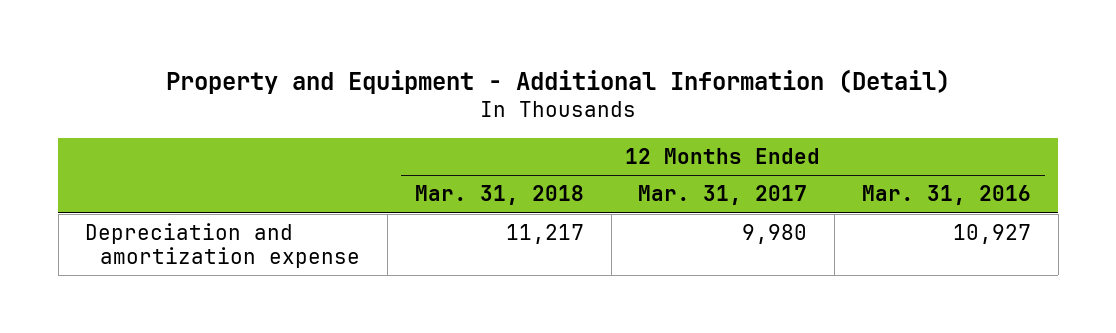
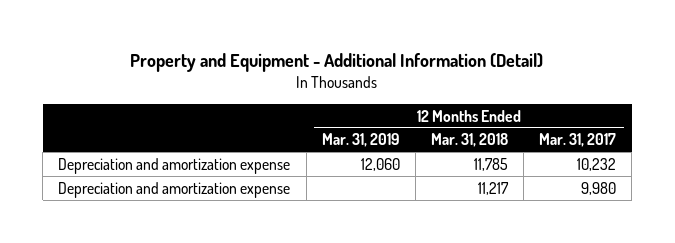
[861,185,1031,206] Mar. 31, 2016 -> none
none -> [321,133,400,148] Mar. 31, 2019
none -> [58,157,291,174] Depreciation and amortization expense

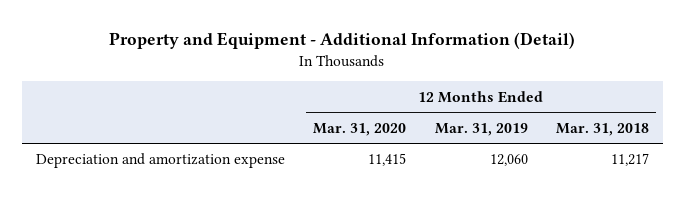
[539,133,617,148] Mar. 31, 2017 -> none
none -> [313,122,407,136] Mar. 31, 2020
[58,181,291,198] Depreciation and amortization expense -> none
[473,157,508,171] 11,785 -> [611,153,650,167] 11,217

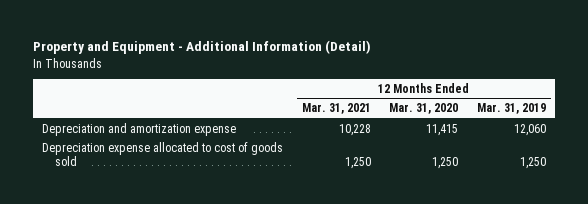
[556,122,650,136] Mar. 31, 2018 -> none
none -> [301,103,371,115] Mar. 31, 2021
none -> [42,141,284,166] Depreciation expense allocated to cost of goods sold

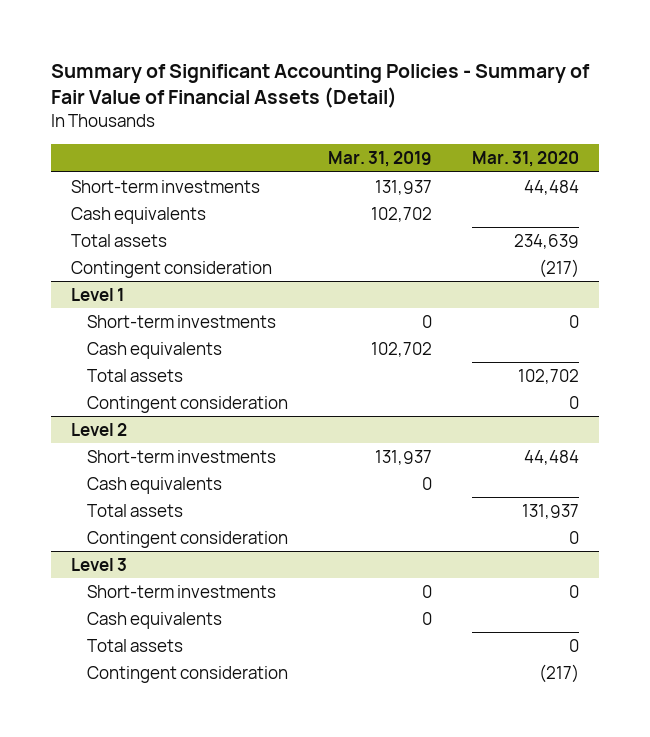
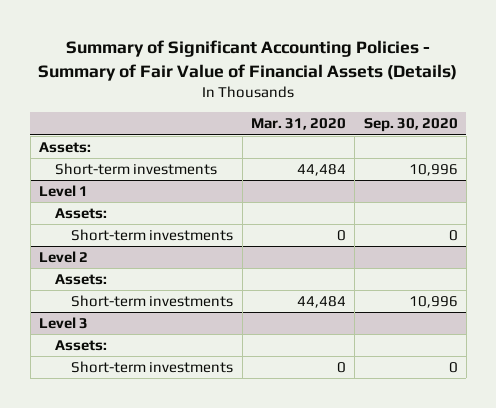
[51,63,591,109] Summary of Significant Accounting Policies - Summary of Fair Value of Financial Assets (Detail) -> [38,40,458,81] Summary of Significant Accounting Policies - Summary of Fair Value of Financial Assets (Details)
[328,151,433,168] Mar. 31, 2019 -> none
none -> [363,118,458,133] Sep. 30, 2020
none -> [38,142,91,154] Assets:
[71,206,207,224] Cash equivalents -> none
[71,233,168,247] Total assets -> none
[71,260,273,278] Contingent consideration -> none
none -> [55,208,108,220] Assets:
[87,341,223,359] Cash equivalents -> none
[87,368,184,382] Total assets -> none
[87,395,289,413] Contingent consideration -> none
none -> [55,274,108,286] Assets:
[87,476,223,494] Cash equivalents -> none
[87,503,184,517] Total assets -> none
[87,530,289,548] Contingent consideration -> none
none -> [55,340,108,352] Assets:
[87,611,223,629] Cash equivalents -> none
[87,638,184,652] Total assets -> none
[87,665,289,683] Contingent consideration -> none

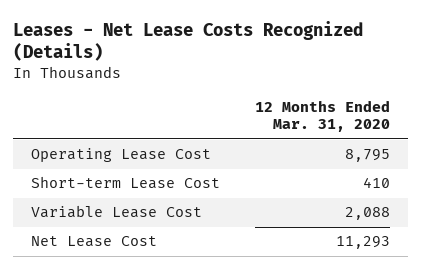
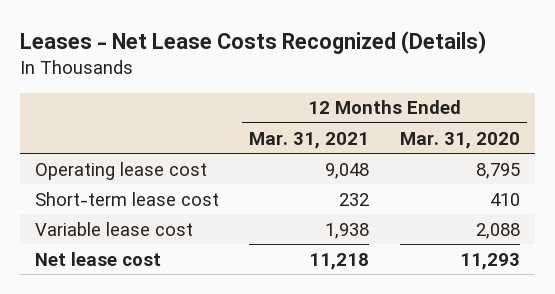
none -> [249,131,370,149] Mar. 31, 2021
[30,148,211,163] Operating Lease Cost -> [34,161,207,180] Operating lease cost
[30,176,220,190] Short-term Lease Cost -> [34,191,219,206] Short-term lease cost
[30,205,202,219] Variable Lease Cost -> [34,221,193,236] Variable lease cost
[30,236,157,248] Net Lease Cost -> [34,251,161,266] Net lease cost

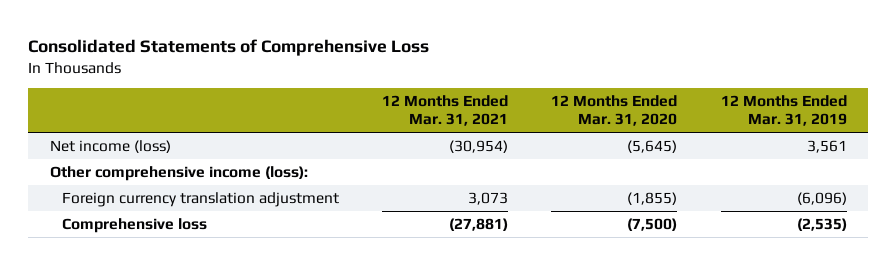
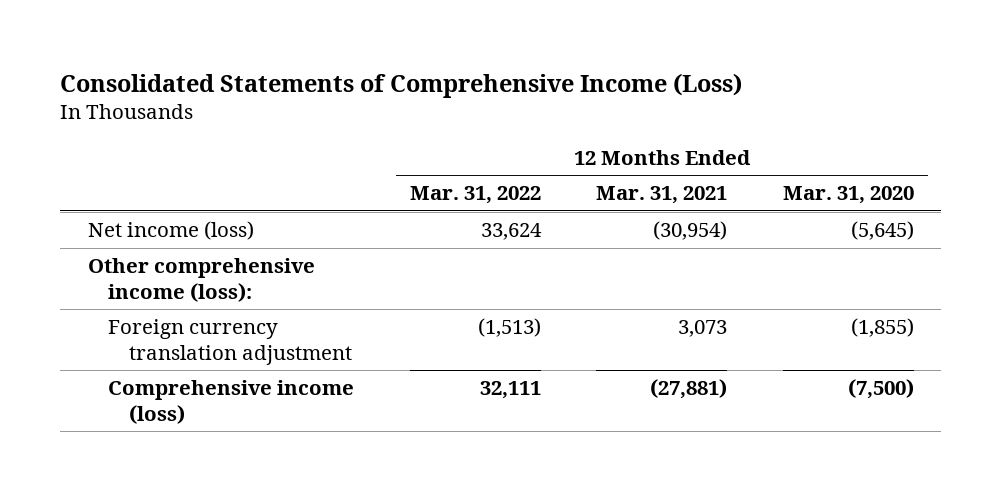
[28,39,430,57] Consolidated Statements of Comprehensive Loss -> [59,72,742,98] Consolidated Statements of Comprehensive Income (Loss)
[720,95,847,127] 12 Months Ended Mar. 31, 2019 -> none
none -> [409,186,541,205] Mar. 31, 2022
[61,217,207,233] Comprehensive loss -> [108,380,355,424] Comprehensive income (loss)

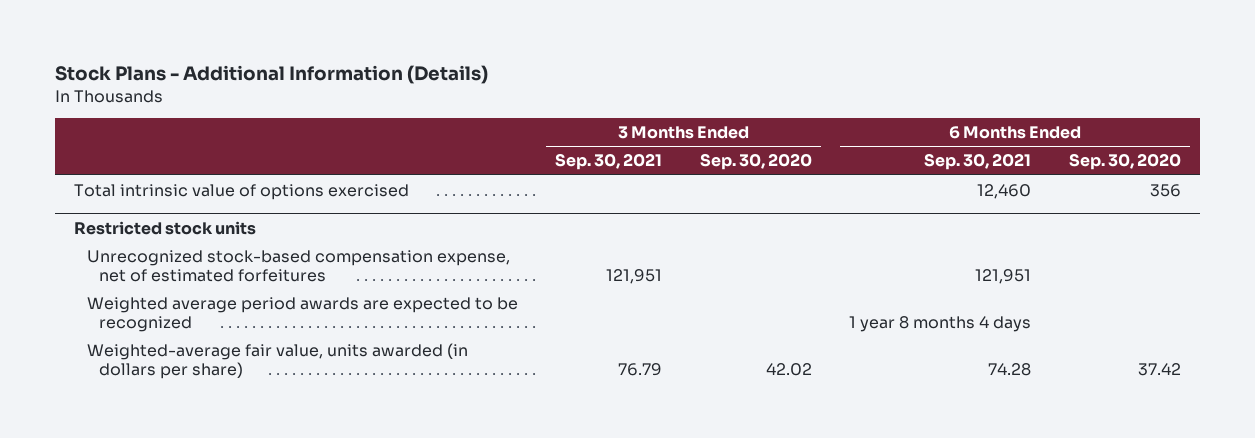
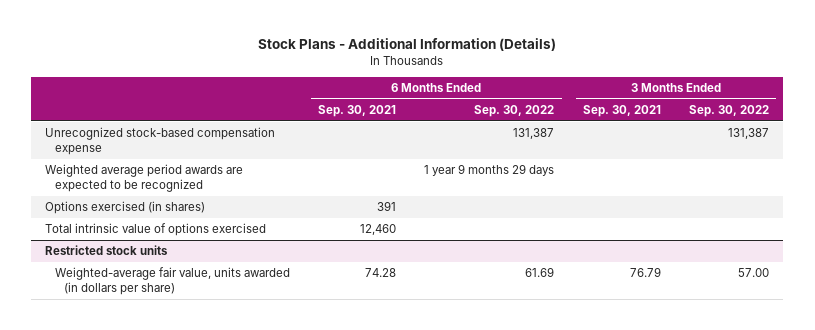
[699,153,812,171] Sep. 30, 2020 -> none
[1069,153,1182,171] Sep. 30, 2020 -> none
none -> [474,105,555,118] Sep. 30, 2022
none -> [689,105,770,118] Sep. 30, 2022
none -> [45,127,276,155] Unrecognized stock-based compensation expense
none -> [45,164,244,192] Weighted average period awards are expected to be recognized
none -> [45,201,206,215] Options exercised (in shares)
[86,250,510,282] Unrecognized stock-based compensation expense, net of estimated forfeitures -> none
[86,297,518,332] Weighted average period awards are expected to be recognized -> none

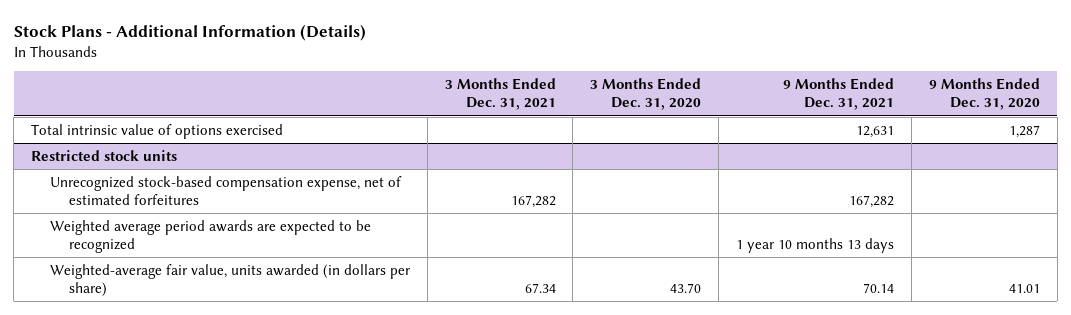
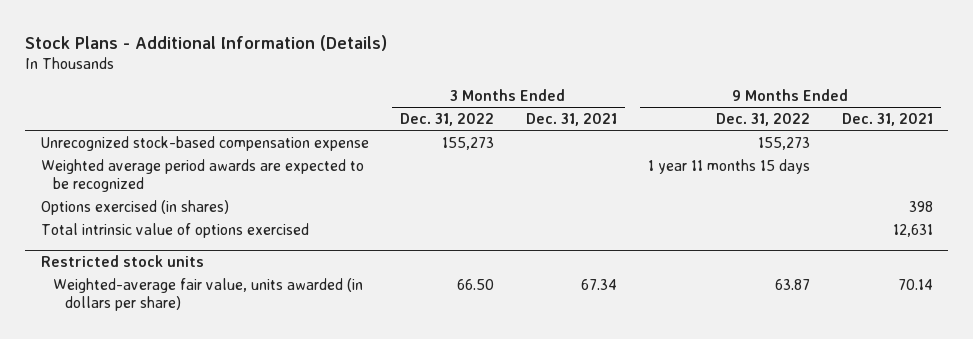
[590,78,702,111] 3 Months Ended Dec. 31, 2020 -> none
[928,78,1040,111] 9 Months Ended Dec. 31, 2020 -> none
none -> [400,112,495,126] Dec. 31, 2022
none -> [716,112,811,126] Dec. 31, 2022
none -> [40,135,369,151] Unrecognized stock-based compensation expense
none -> [40,158,364,193] Weighted average period awards are expected to be recognized
none -> [40,199,229,215] Options exercised (in shares)
[49,175,402,205] Unrecognized stock-based compensation expense, net of estimated forfeitures -> none
[49,219,371,253] Weighted average period awards are expected to be recognized -> none

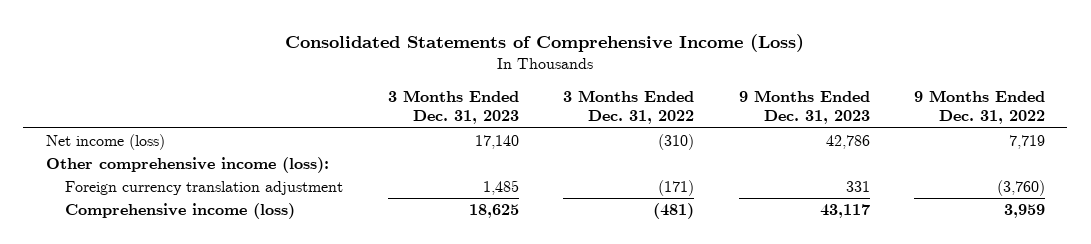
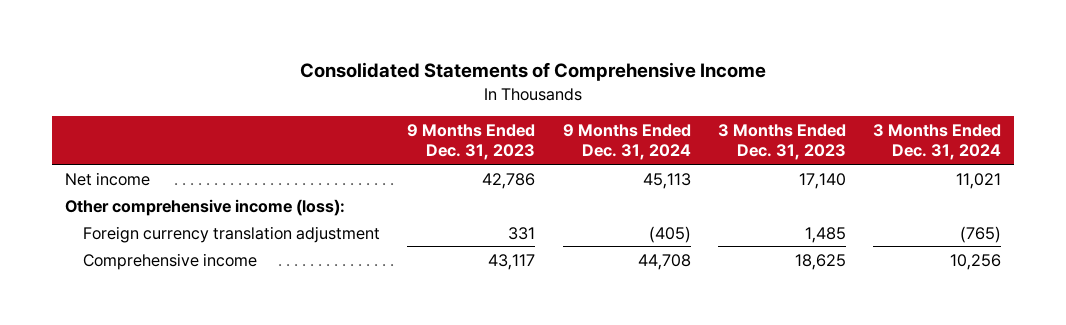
[285,33,805,52] Consolidated Statements of Comprehensive Income (Loss) -> [299,62,766,82] Consolidated Statements of Comprehensive Income
[563,89,695,125] 3 Months Ended Dec. 31, 2022 -> none
[913,89,1045,125] 9 Months Ended Dec. 31, 2022 -> none
none -> [562,123,691,161] 9 Months Ended Dec. 31, 2024
none -> [872,123,1001,161] 3 Months Ended Dec. 31, 2024
[45,134,165,151] Net income (loss) -> [65,171,151,186] Net income
[65,203,296,220] Comprehensive income (loss) -> [83,252,258,270] Comprehensive income

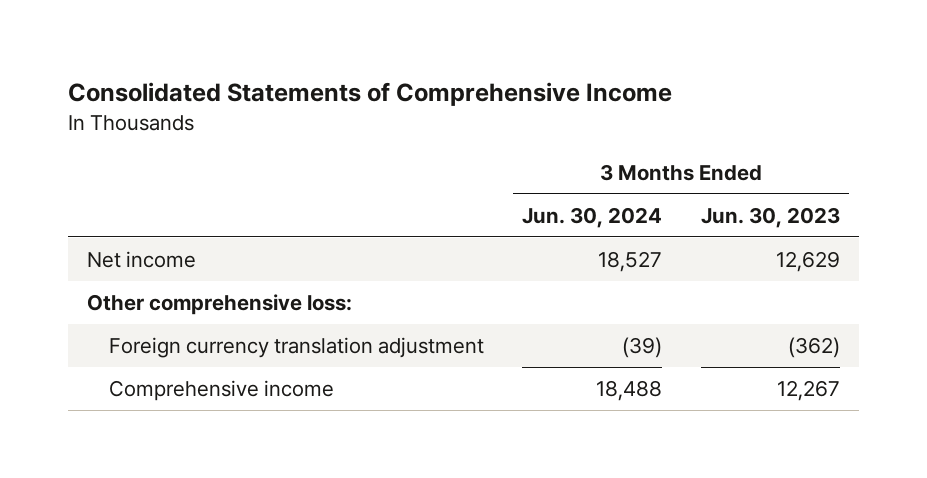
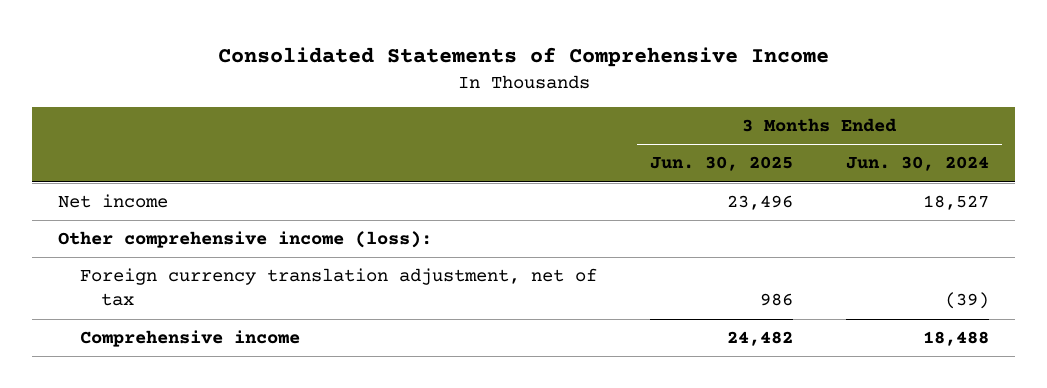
[700,206,840,228] Jun. 30, 2023 -> none
none -> [649,156,793,172] Jun. 30, 2025
[87,294,353,316] Other comprehensive loss: -> [58,231,433,249] Other comprehensive income (loss):
[109,337,485,359] Foreign currency translation adjustment -> [79,268,597,307] Foreign currency translation adjustment, net of tax

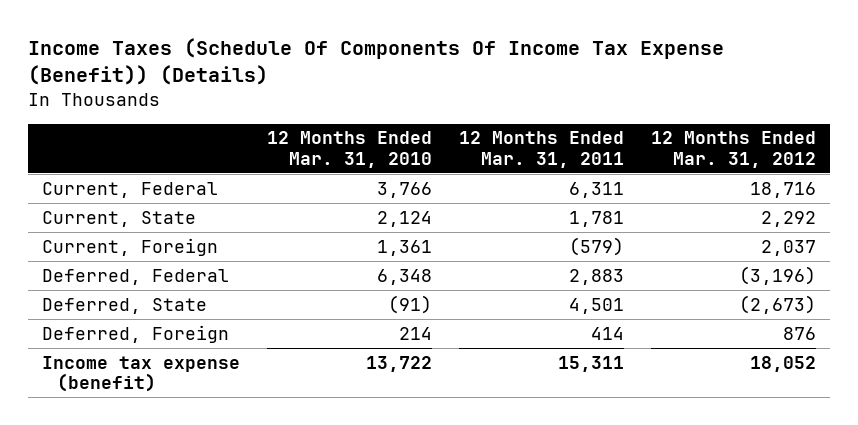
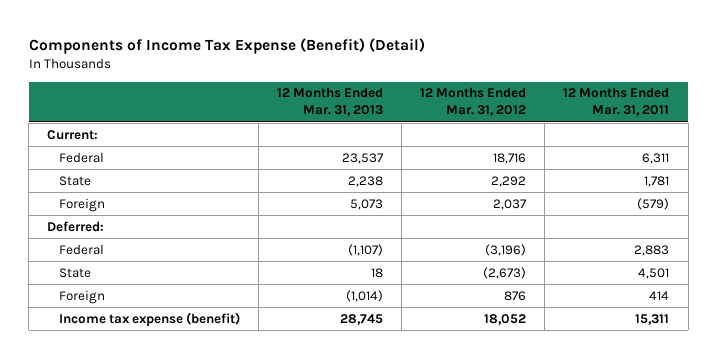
[28,38,725,86] Income Taxes (Schedule Of Components Of Income Tax Expense (Benefit)) (Details) -> [28,37,425,54] Components of Income Tax Expense (Benefit) (Detail)
[266,131,432,168] 12 Months Ended Mar. 31, 2010 -> none
none -> [277,87,384,117] 12 Months Ended Mar. 31, 2013
none -> [47,129,99,140] Current:
[41,181,218,198] Current, Federal -> [59,151,105,163] Federal
[41,210,196,227] Current, State -> [59,175,92,186] State
[41,237,218,256] Current, Foreign -> [59,197,106,212] Foreign
none -> [47,220,105,232] Deferred:
[41,268,229,285] Deferred, Federal -> [59,243,105,255] Federal
[41,297,207,314] Deferred, State -> [59,267,92,278] State
[41,324,229,343] Deferred, Foreign -> [59,289,106,304] Foreign

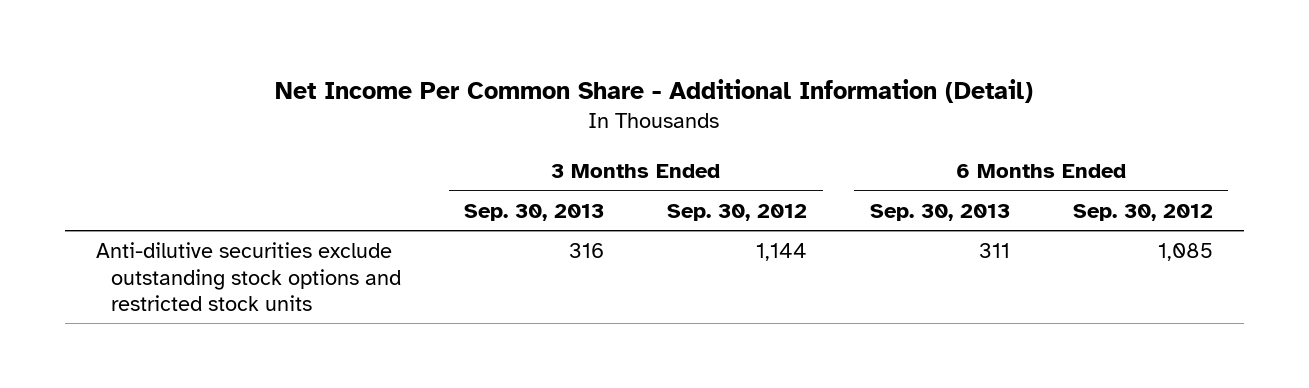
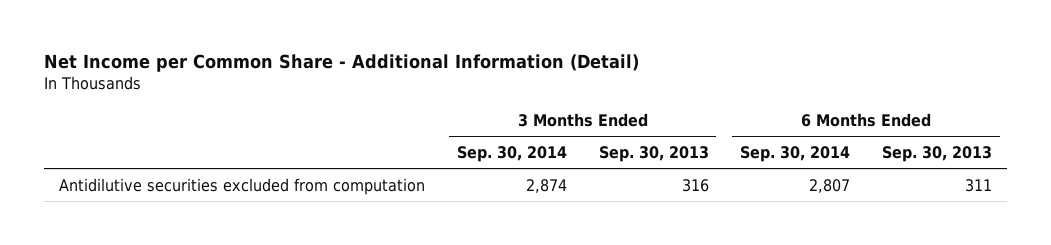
[275,78,1034,103] Net Income Per Common Share - Additional Information (Detail) -> [43,53,639,72] Net Income per Common Share - Additional Information (Detail)
[666,203,807,221] Sep. 30, 2012 -> none
[1072,203,1213,221] Sep. 30, 2012 -> none
none -> [456,146,567,163] Sep. 30, 2014
none -> [740,146,851,163] Sep. 30, 2014
[96,242,402,311] Anti-dilutive securities exclude outstanding stock options and restricted stock units -> [59,177,426,195] Antidilutive securities excluded from computation

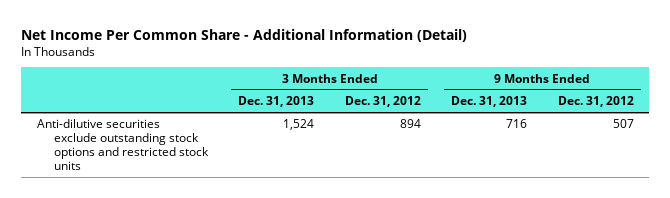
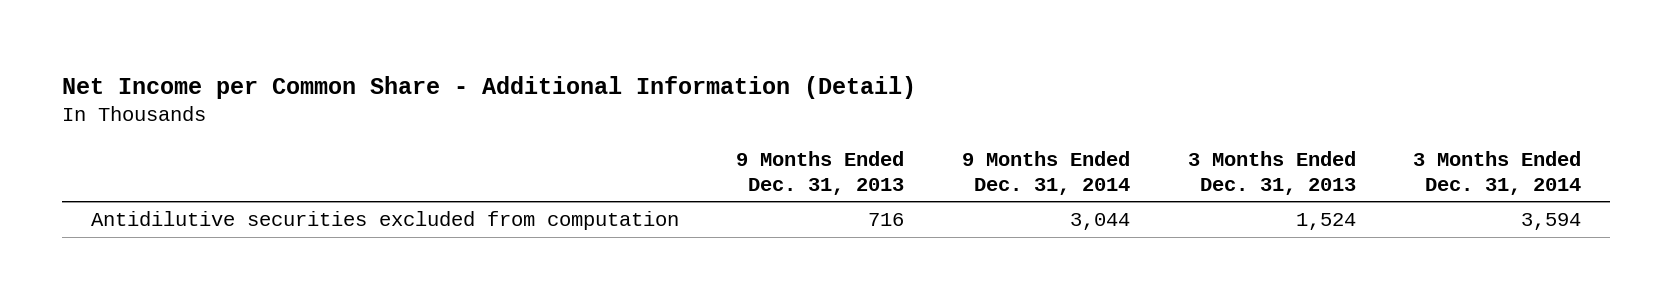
[21,28,468,42] Net Income Per Common Share - Additional Information (Detail) -> [61,75,916,99] Net Income per Common Share - Additional Information (Detail)
[344,95,421,107] Dec. 31, 2012 -> none
[557,95,634,107] Dec. 31, 2012 -> none
none -> [962,150,1131,195] 9 Months Ended Dec. 31, 2014
none -> [1413,150,1582,195] 3 Months Ended Dec. 31, 2014
[36,119,209,171] Anti-dilutive securities exclude outstanding stock options and restricted stock units -> [90,211,679,231] Antidilutive securities excluded from computation

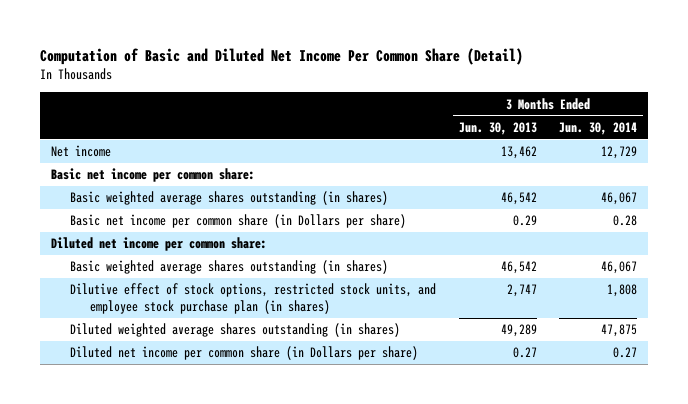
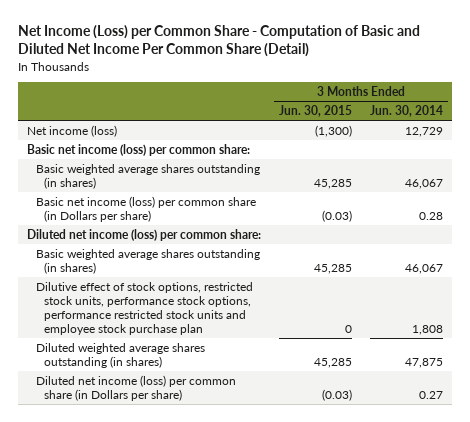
[40,48,524,66] Computation of Basic and Diluted Net Income Per Common Share (Detail) -> [17,24,420,58] Net Income (Loss) per Common Share - Computation of Basic and Diluted Net Income Per Common Share (Detail)
[458,121,537,135] Jun. 30, 2013 -> none
none -> [278,105,352,118] Jun. 30, 2015
[51,145,112,158] Net income -> [26,124,117,137] Net income (loss)
[51,168,256,183] Basic net income per common share: -> [26,143,250,156] Basic net income (loss) per common share:
[70,214,407,229] Basic net income per common share (in Dollars per share) -> [35,195,256,222] Basic net income (loss) per common share (in Dollars per share)
[51,237,268,252] Diluted net income per common share: -> [26,228,261,241] Diluted net income (loss) per common share:
[70,283,437,314] Dilutive effect of stock options, restricted stock units, and employee stock purchase plan (in shares) -> [35,281,253,336] Dilutive effect of stock options, restricted stock units, performance stock options, performance restricted stock units and employee stock purchase plan
[70,346,419,361] Diluted net income per common share (in Dollars per share) -> [35,374,236,401] Diluted net income (loss) per common share (in Dollars per share)

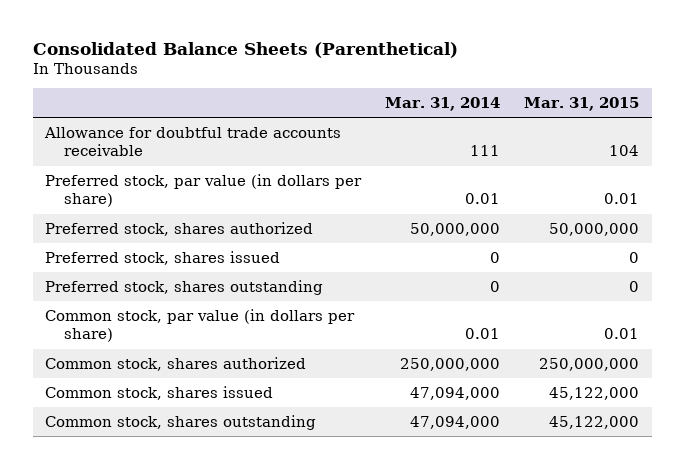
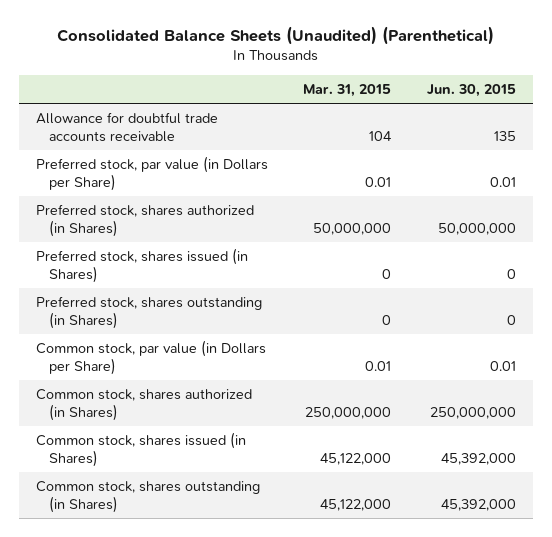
[32,41,458,58] Consolidated Balance Sheets (Parenthetical) -> [56,25,494,45] Consolidated Balance Sheets (Unaudited) (Parenthetical)
[385,97,501,112] Mar. 31, 2014 -> none
none -> [426,83,516,97] Jun. 30, 2015
[44,173,362,208] Preferred stock, par value (in dollars per share) -> [36,156,269,191] Preferred stock, par value (in Dollars per Share)
[44,221,313,236] Preferred stock, shares authorized -> [36,204,255,237] Preferred stock, shares authorized (in Shares)
[44,250,280,265] Preferred stock, shares issued -> [36,248,249,283] Preferred stock, shares issued (in Shares)
[44,279,323,295] Preferred stock, shares outstanding -> [36,296,263,329] Preferred stock, shares outstanding (in Shares)
[44,308,355,343] Common stock, par value (in dollars per share) -> [36,340,267,375] Common stock, par value (in Dollars per Share)
[44,356,306,371] Common stock, shares authorized -> [36,389,253,421] Common stock, shares authorized (in Shares)
[44,385,273,400] Common stock, shares issued -> [36,432,247,467] Common stock, shares issued (in Shares)
[44,414,316,430] Common stock, shares outstanding -> [36,481,261,513] Common stock, shares outstanding (in Shares)

